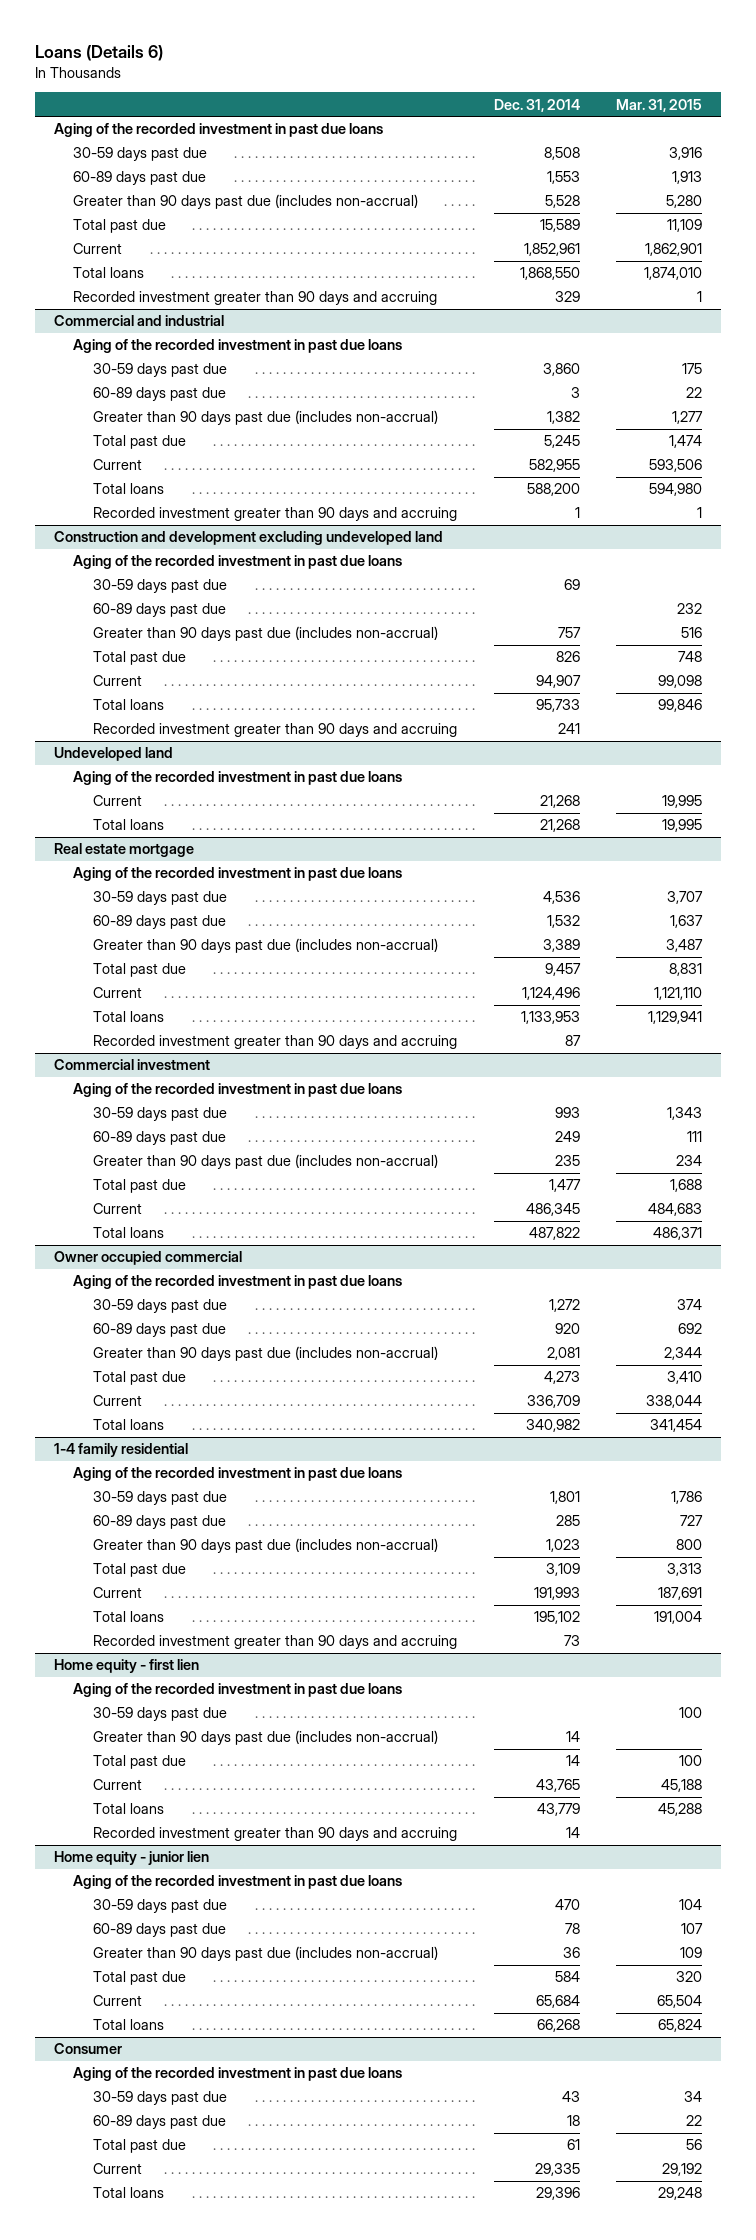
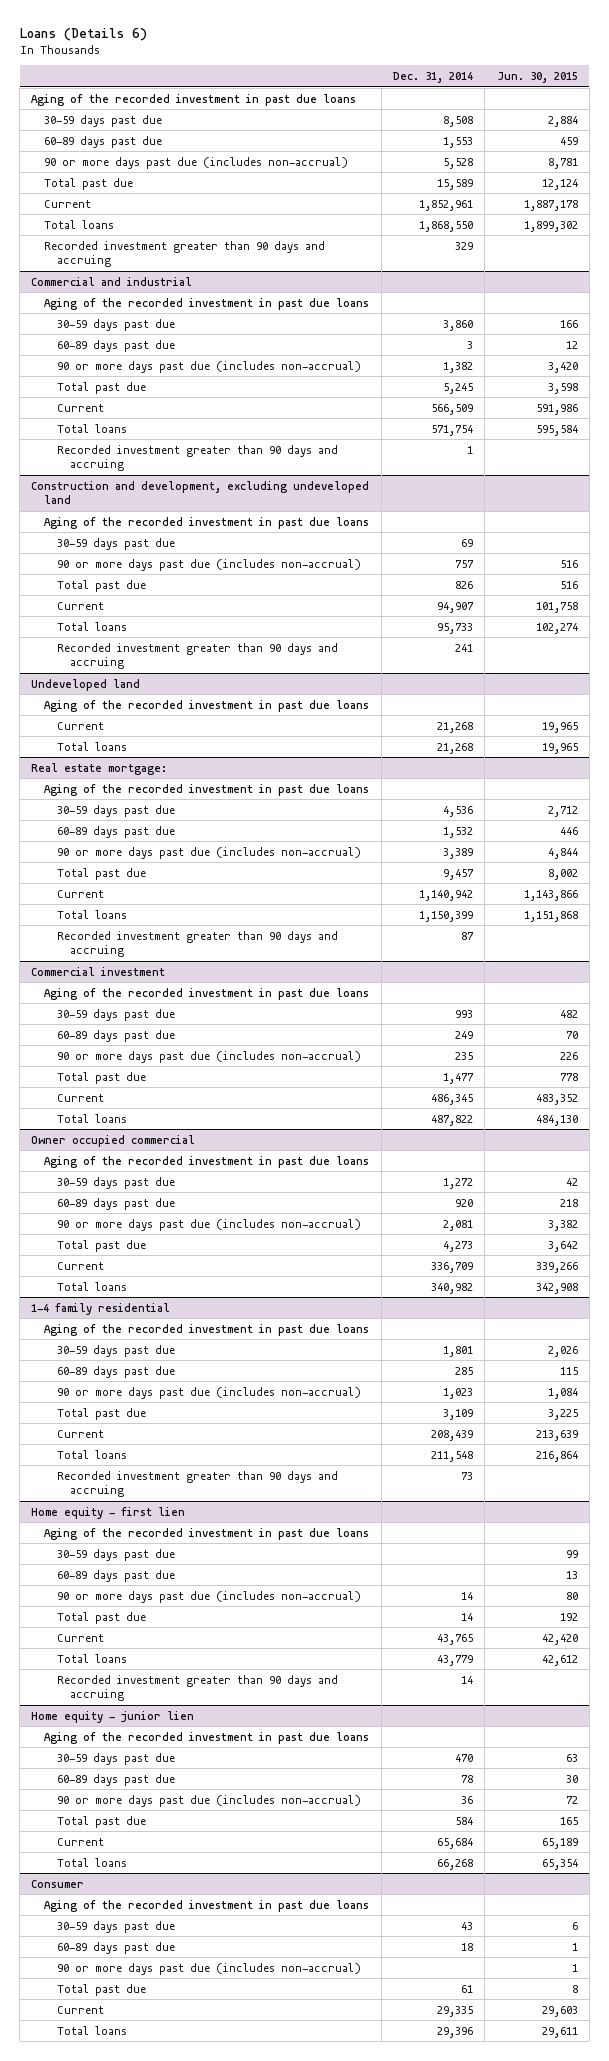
[616,98,703,112] Mar. 31, 2015 -> none
none -> [496,72,578,84] Jun. 30, 2015
[73,194,419,210] Greater than 90 days past due (includes non-accrual) -> [44,156,349,169] 90 or more days past due (includes non-accrual)
[92,410,438,426] Greater than 90 days past due (includes non-accrual) -> [56,360,361,373] 90 or more days past due (includes non-accrual)
[528,459,580,473] 582,955 -> [430,403,473,415] 566,509
[526,483,580,497] 588,200 -> [430,424,473,436] 571,754
[53,531,443,546] Construction and development excluding undeveloped land -> [31,480,370,504] Construction and development, excluding undeveloped land
[92,603,226,618] 60-89 days past due -> none
[92,626,438,642] Greater than 90 days past due (includes non-accrual) -> [56,558,361,571] 90 or more days past due (includes non-accrual)
[53,843,194,858] Real estate mortgage -> [31,762,168,775] Real estate mortgage:
[92,938,438,954] Greater than 90 days past due (includes non-accrual) -> [56,846,361,859] 90 or more days past due (includes non-accrual)
[521,987,580,1001] 1,124,496 -> [418,889,473,901] 1,140,942
[520,1011,580,1025] 1,133,953 -> [418,910,473,922] 1,150,399
[92,1154,438,1170] Greater than 90 days past due (includes non-accrual) -> [56,1050,361,1063] 90 or more days past due (includes non-accrual)
[92,1346,438,1362] Greater than 90 days past due (includes non-accrual) -> [56,1218,361,1231] 90 or more days past due (includes non-accrual)
[92,1538,438,1554] Greater than 90 days past due (includes non-accrual) -> [56,1386,361,1399] 90 or more days past due (includes non-accrual)
[533,1587,580,1601] 191,993 -> [430,1429,473,1441] 208,439
[533,1611,580,1625] 195,102 -> [430,1450,473,1462] 211,548
none -> [56,1569,175,1582] 60-89 days past due
[92,1730,438,1746] Greater than 90 days past due (includes non-accrual) -> [56,1590,361,1603] 90 or more days past due (includes non-accrual)
[92,1946,438,1962] Greater than 90 days past due (includes non-accrual) -> [56,1794,361,1807] 90 or more days past due (includes non-accrual)
none -> [56,1962,361,1975] 90 or more days past due (includes non-accrual)

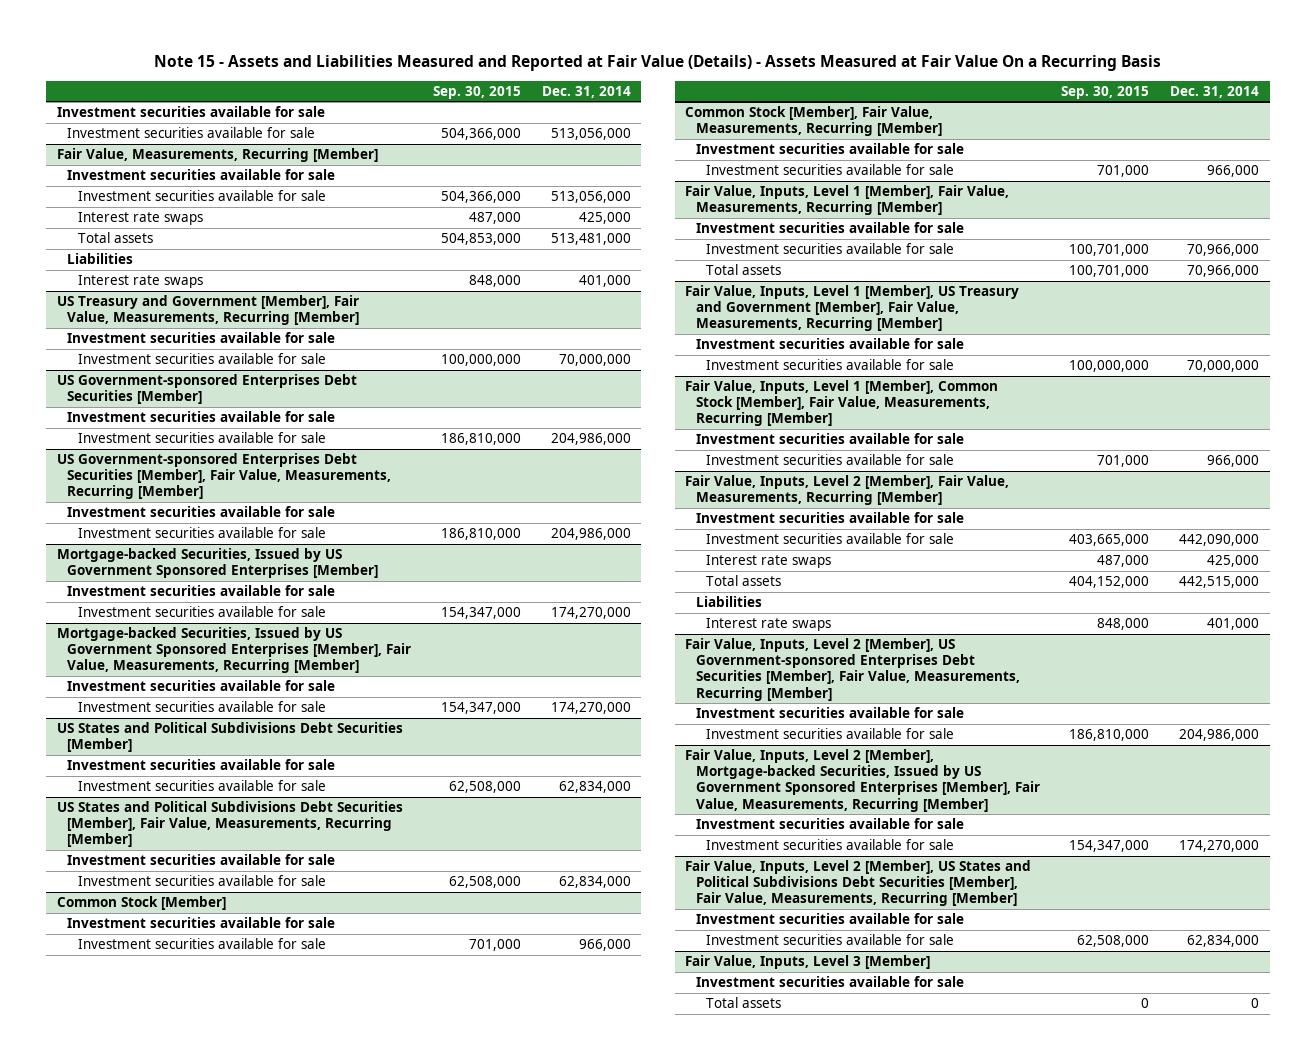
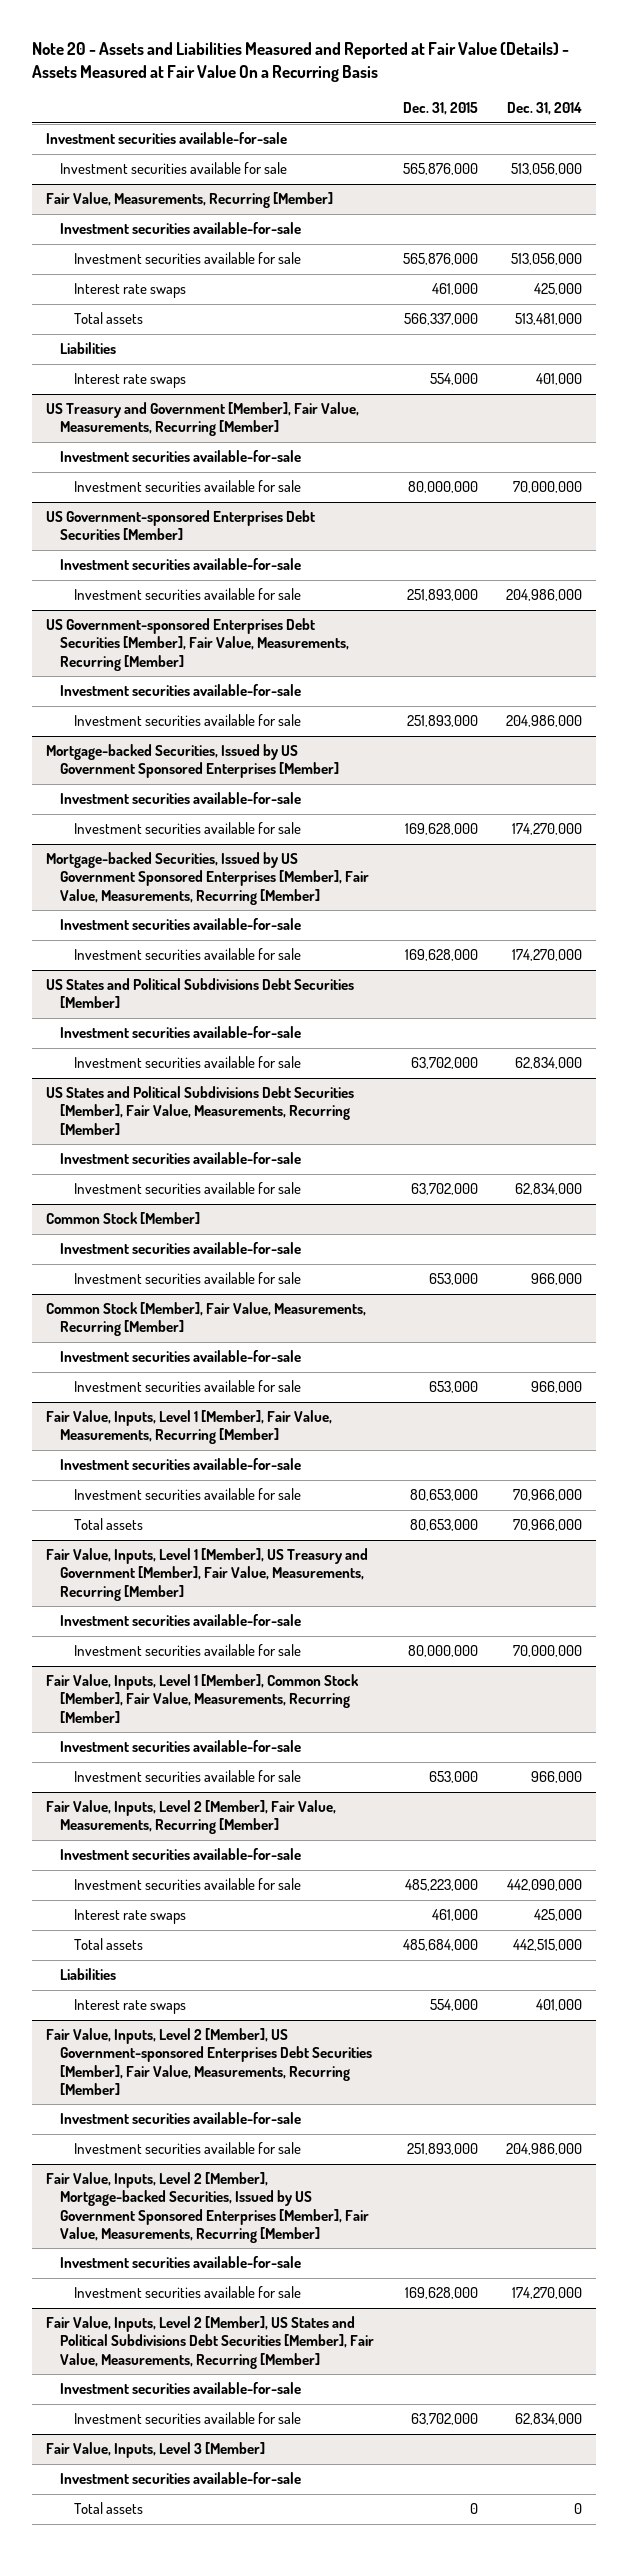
[154,55,1162,72] Note 15 - Assets and Liabilities Measured and Reported at Fair Value (Details) - Assets Measured at Fair Value On a Recurring Basis -> [32,42,570,83] Note 20 - Assets and Liabilities Measured and Reported at Fair Value (Details) - Assets Measured at Fair Value On a Recurring Basis
[432,85,521,99] Sep. 30, 2015 -> none
none -> [402,102,478,116] Dec. 31, 2015
[57,106,326,118] Investment securities available for sale -> [46,132,288,145] Investment securities available-for-sale
[67,169,336,181] Investment securities available for sale -> [60,222,302,235] Investment securities available-for-sale
[67,332,336,344] Investment securities available for sale -> [60,450,302,463] Investment securities available-for-sale
[67,411,336,423] Investment securities available for sale -> [60,558,302,571] Investment securities available-for-sale
[67,506,336,518] Investment securities available for sale -> [60,684,302,697] Investment securities available-for-sale
[67,585,336,597] Investment securities available for sale -> [60,792,302,805] Investment securities available-for-sale
[67,680,336,692] Investment securities available for sale -> [60,918,302,931] Investment securities available-for-sale
[67,759,336,771] Investment securities available for sale -> [60,1026,302,1039] Investment securities available-for-sale
[67,854,336,866] Investment securities available for sale -> [60,1152,302,1165] Investment securities available-for-sale
[67,917,336,929] Investment securities available for sale -> [60,1242,302,1255] Investment securities available-for-sale
[695,143,964,155] Investment securities available for sale -> [60,1350,302,1363] Investment securities available-for-sale
[695,222,964,234] Investment securities available for sale -> [60,1458,302,1471] Investment securities available-for-sale
[695,338,964,350] Investment securities available for sale -> [60,1614,302,1627] Investment securities available-for-sale
[695,433,964,445] Investment securities available for sale -> [60,1740,302,1753] Investment securities available-for-sale
[695,512,964,524] Investment securities available for sale -> [60,1848,302,1861] Investment securities available-for-sale
[695,707,964,719] Investment securities available for sale -> [60,2112,302,2125] Investment securities available-for-sale
[695,818,964,830] Investment securities available for sale -> [60,2256,302,2269] Investment securities available-for-sale
[695,913,964,925] Investment securities available for sale -> [60,2382,302,2395] Investment securities available-for-sale
[695,976,964,988] Investment securities available for sale -> [60,2472,302,2485] Investment securities available-for-sale

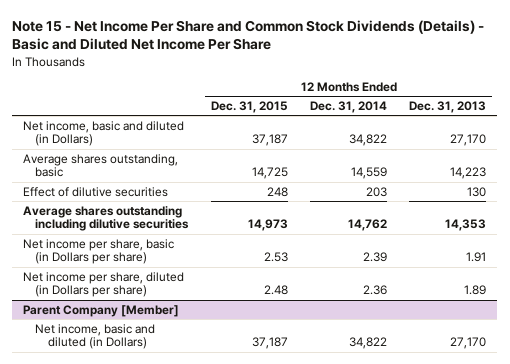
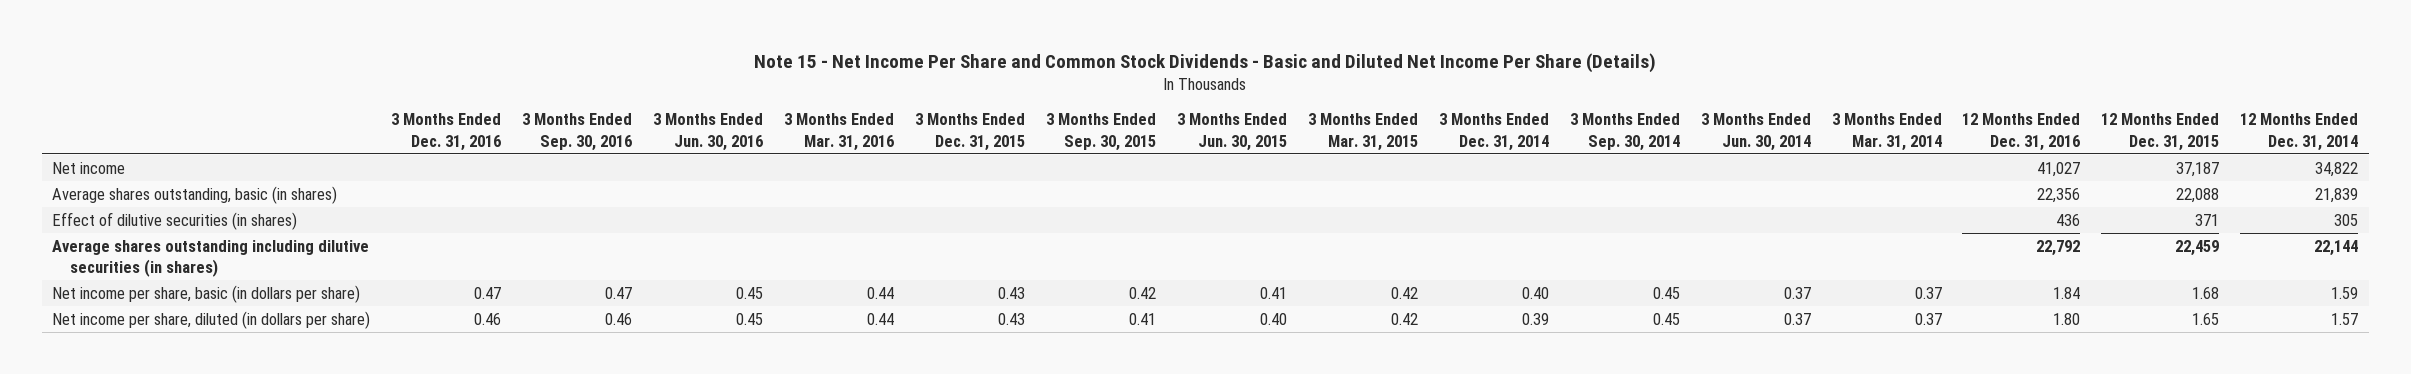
[12,19,485,51] Note 15 - Net Income Per Share and Common Stock Dividends (Details) - Basic and Diluted Net Income Per Share -> [754,52,1657,73] Note 15 - Net Income Per Share and Common Stock Dividends - Basic and Diluted Net Income Per Share (Details)
[409,101,487,114] Dec. 31, 2013 -> none
none -> [391,113,502,151] 3 Months Ended Dec. 31, 2016
none -> [522,113,633,151] 3 Months Ended Sep. 30, 2016
none -> [653,113,764,151] 3 Months Ended Jun. 30, 2016
none -> [784,113,895,151] 3 Months Ended Mar. 31, 2016
none -> [915,113,1026,151] 3 Months Ended Dec. 31, 2015
none -> [1045,113,1156,151] 3 Months Ended Sep. 30, 2015
none -> [1176,113,1287,151] 3 Months Ended Jun. 30, 2015
none -> [1307,113,1418,151] 3 Months Ended Mar. 31, 2015
none -> [1438,113,1549,151] 3 Months Ended Dec. 31, 2014
none -> [1569,113,1680,151] 3 Months Ended Sep. 30, 2014
none -> [1700,113,1811,151] 3 Months Ended Jun. 30, 2014
none -> [1831,113,1942,151] 3 Months Ended Mar. 31, 2014
none -> [1962,113,2081,151] 12 Months Ended Dec. 31, 2016
[23,304,180,317] Parent Company [Member] -> none
[35,323,156,350] Net income, basic and diluted (in Dollars) -> none
[23,120,185,147] Net income, basic and diluted (in Dollars) -> [52,161,126,174] Net income
[23,153,179,178] Average shares outstanding, basic -> [52,185,338,204] Average shares outstanding, basic (in shares)
[251,167,288,180] 14,725 -> [2176,187,2220,203] 22,088
[351,167,388,180] 14,559 -> [2315,187,2359,203] 21,839
[23,186,169,197] Effect of dilutive securities -> [52,211,298,230] Effect of dilutive securities (in shares)
[266,186,288,197] 248 -> [2195,213,2220,226] 371
[366,186,388,197] 203 -> [2334,213,2359,226] 305
[23,205,190,232] Average shares outstanding including dilutive securities -> [52,239,370,278] Average shares outstanding including dilutive securities (in shares)
[247,219,288,232] 14,973 -> [2175,239,2220,256] 22,459
[348,219,388,232] 14,762 -> [2314,239,2359,256] 22,144
[23,238,175,265] Net income per share, basic (in Dollars per share) -> [52,284,361,303] Net income per share, basic (in dollars per share)
[263,252,288,263] 2.53 -> [2192,286,2220,299] 1.68
[363,252,388,263] 2.39 -> [2331,286,2359,299] 1.59
[23,271,185,298] Net income per share, diluted (in Dollars per share) -> [52,310,371,329] Net income per share, diluted (in dollars per share)
[263,285,288,296] 2.48 -> [2192,312,2220,325] 1.65
[363,285,388,296] 2.36 -> [2331,312,2359,325] 1.57

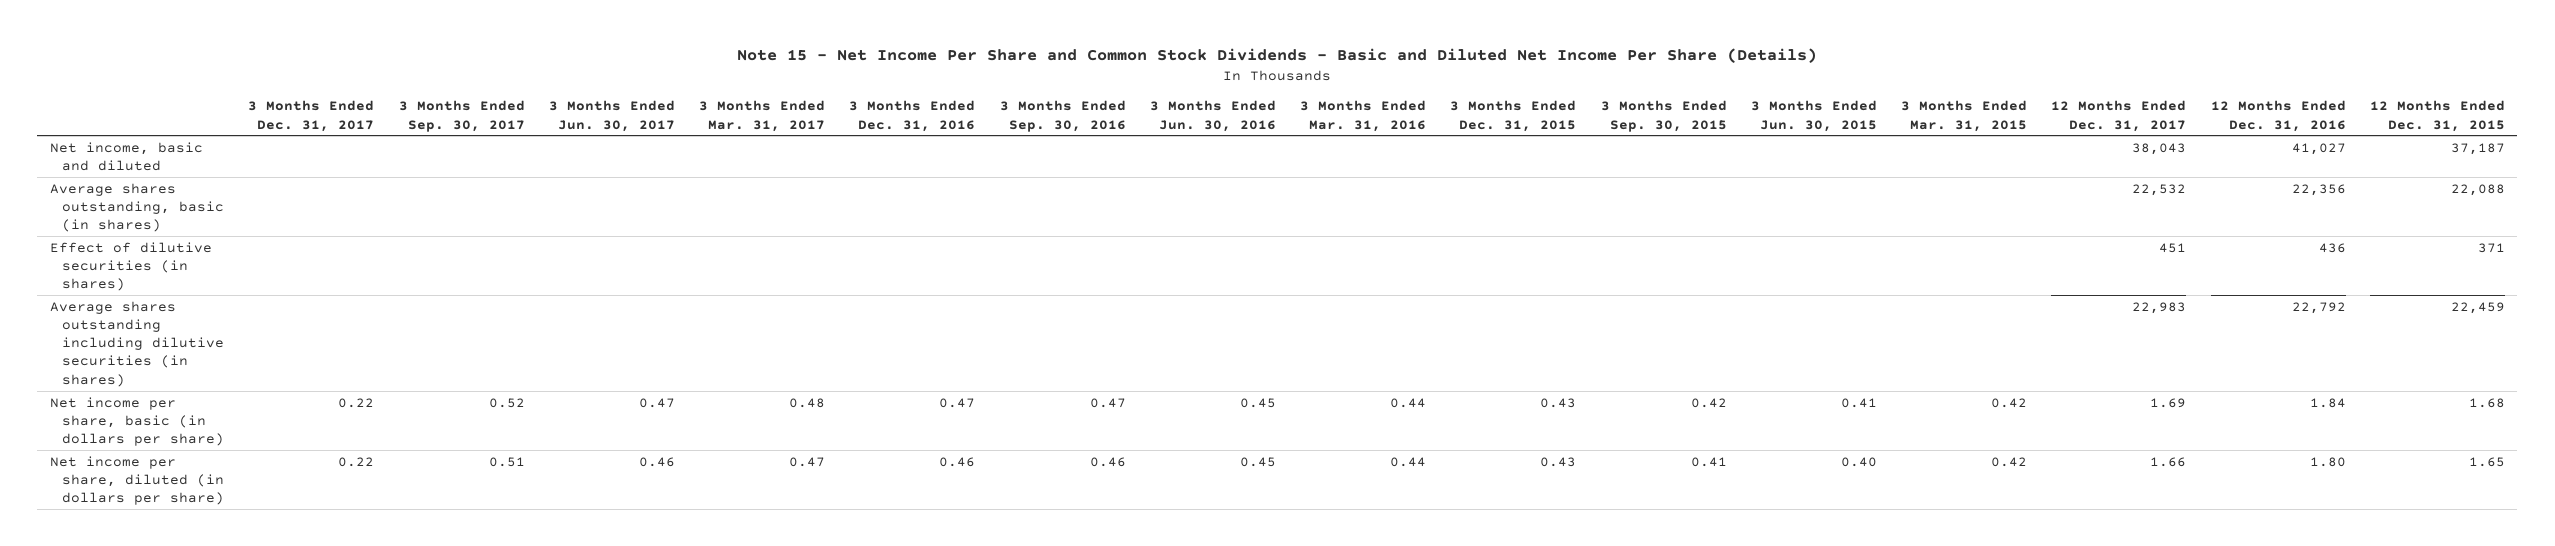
[1438,113,1549,151] 3 Months Ended Dec. 31, 2014 -> none
[1569,113,1680,151] 3 Months Ended Sep. 30, 2014 -> none
[1700,113,1811,151] 3 Months Ended Jun. 30, 2014 -> none
[1831,113,1942,151] 3 Months Ended Mar. 31, 2014 -> none
[2240,113,2359,151] 12 Months Ended Dec. 31, 2014 -> none
none -> [248,100,375,132] 3 Months Ended Dec. 31, 2017
none -> [398,100,525,132] 3 Months Ended Sep. 30, 2017
none -> [548,100,675,132] 3 Months Ended Jun. 30, 2017
none -> [699,100,826,132] 3 Months Ended Mar. 31, 2017
none -> [2051,100,2187,132] 12 Months Ended Dec. 31, 2017
[52,161,126,174] Net income -> [49,141,203,171] Net income, basic and diluted

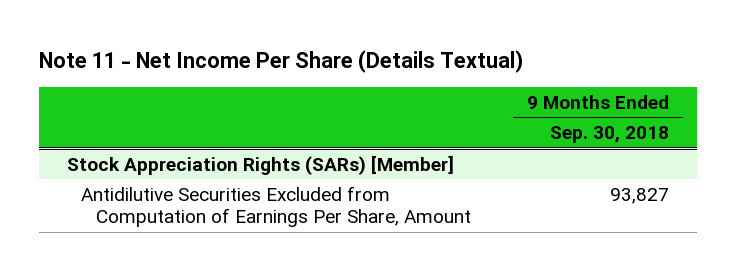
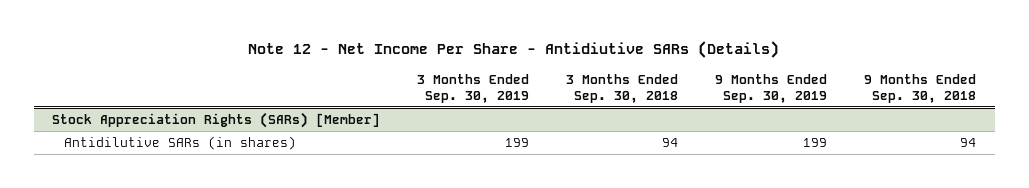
[38,49,523,73] Note 11 - Net Income Per Share (Details Textual) -> [248,41,780,59] Note 12 - Net Income Per Share - Antidiutive SARs (Details)
none -> [417,73,530,103] 3 Months Ended Sep. 30, 2019
none -> [566,73,679,103] 3 Months Ended Sep. 30, 2018
none -> [715,73,828,103] 9 Months Ended Sep. 30, 2019
[81,185,471,228] Antidilutive Securities Excluded from Computation of Earnings Per Share, Amount -> none
none -> [64,136,297,151] Antidilutive SARs (in shares)

